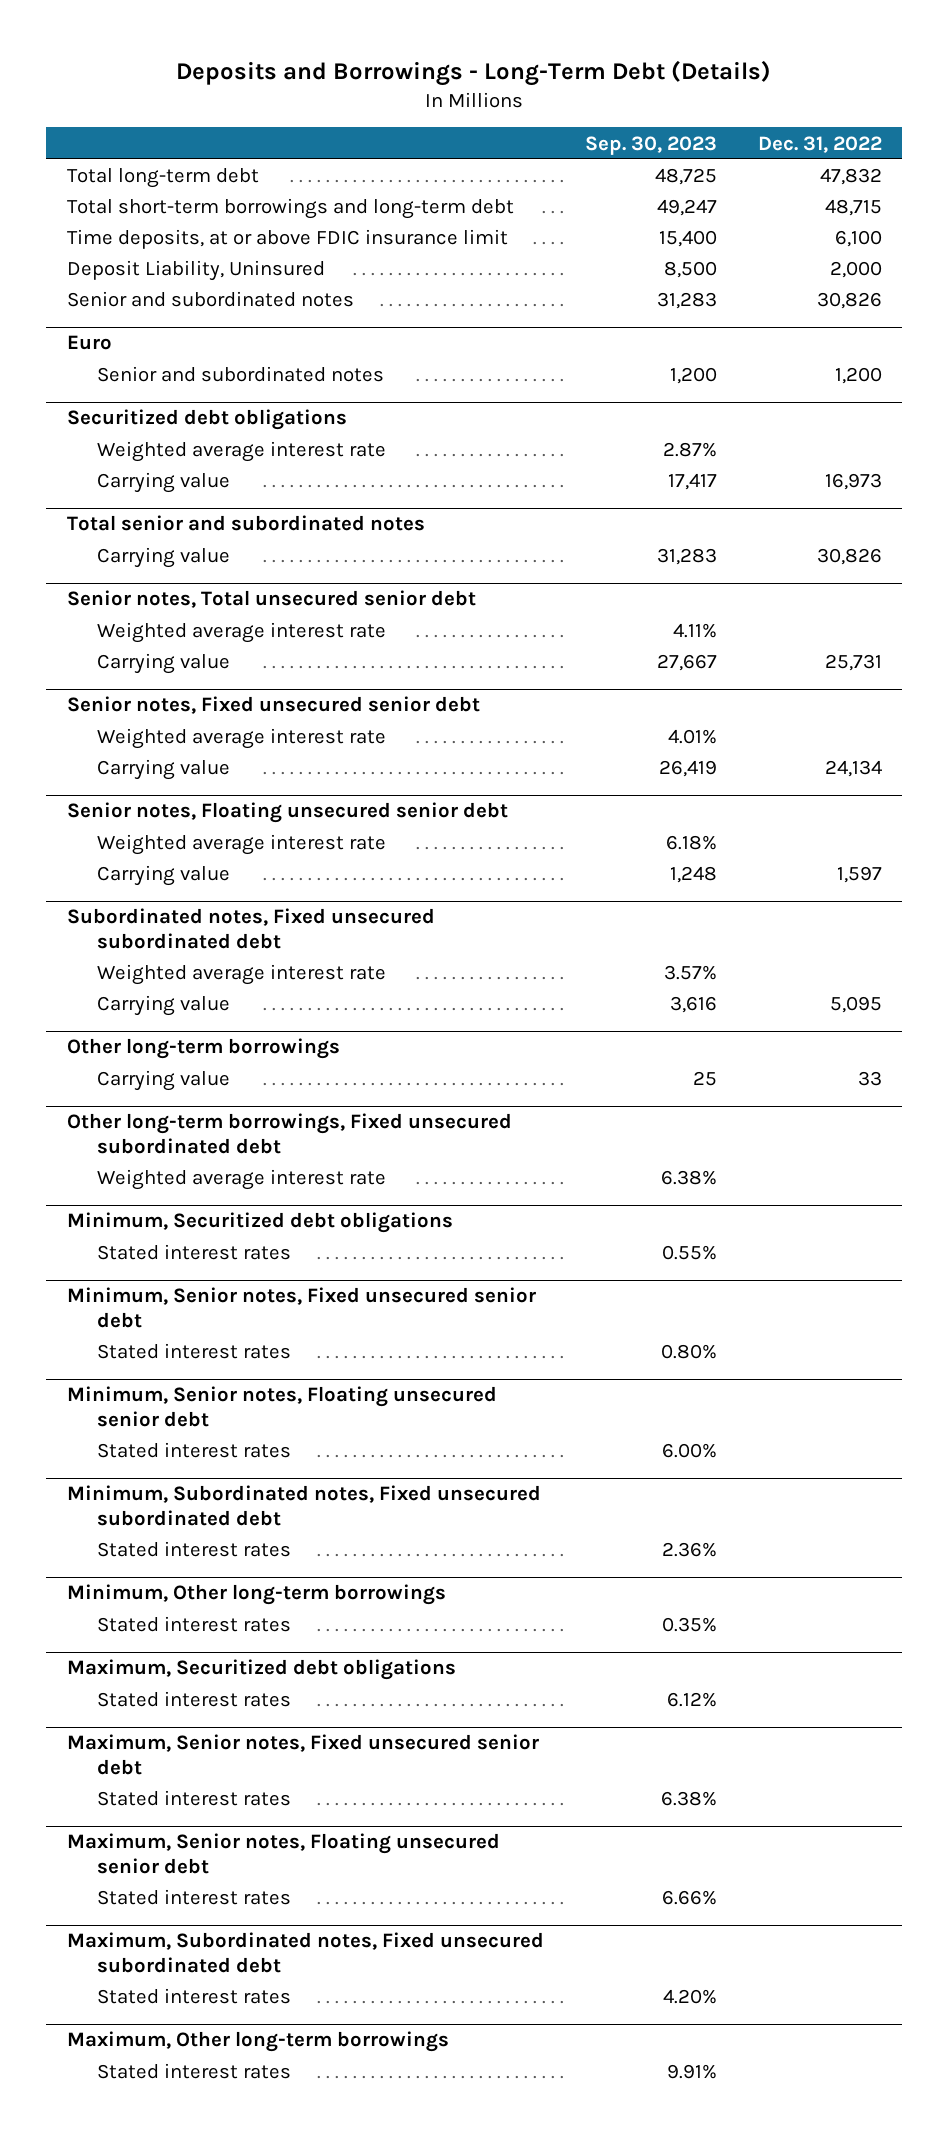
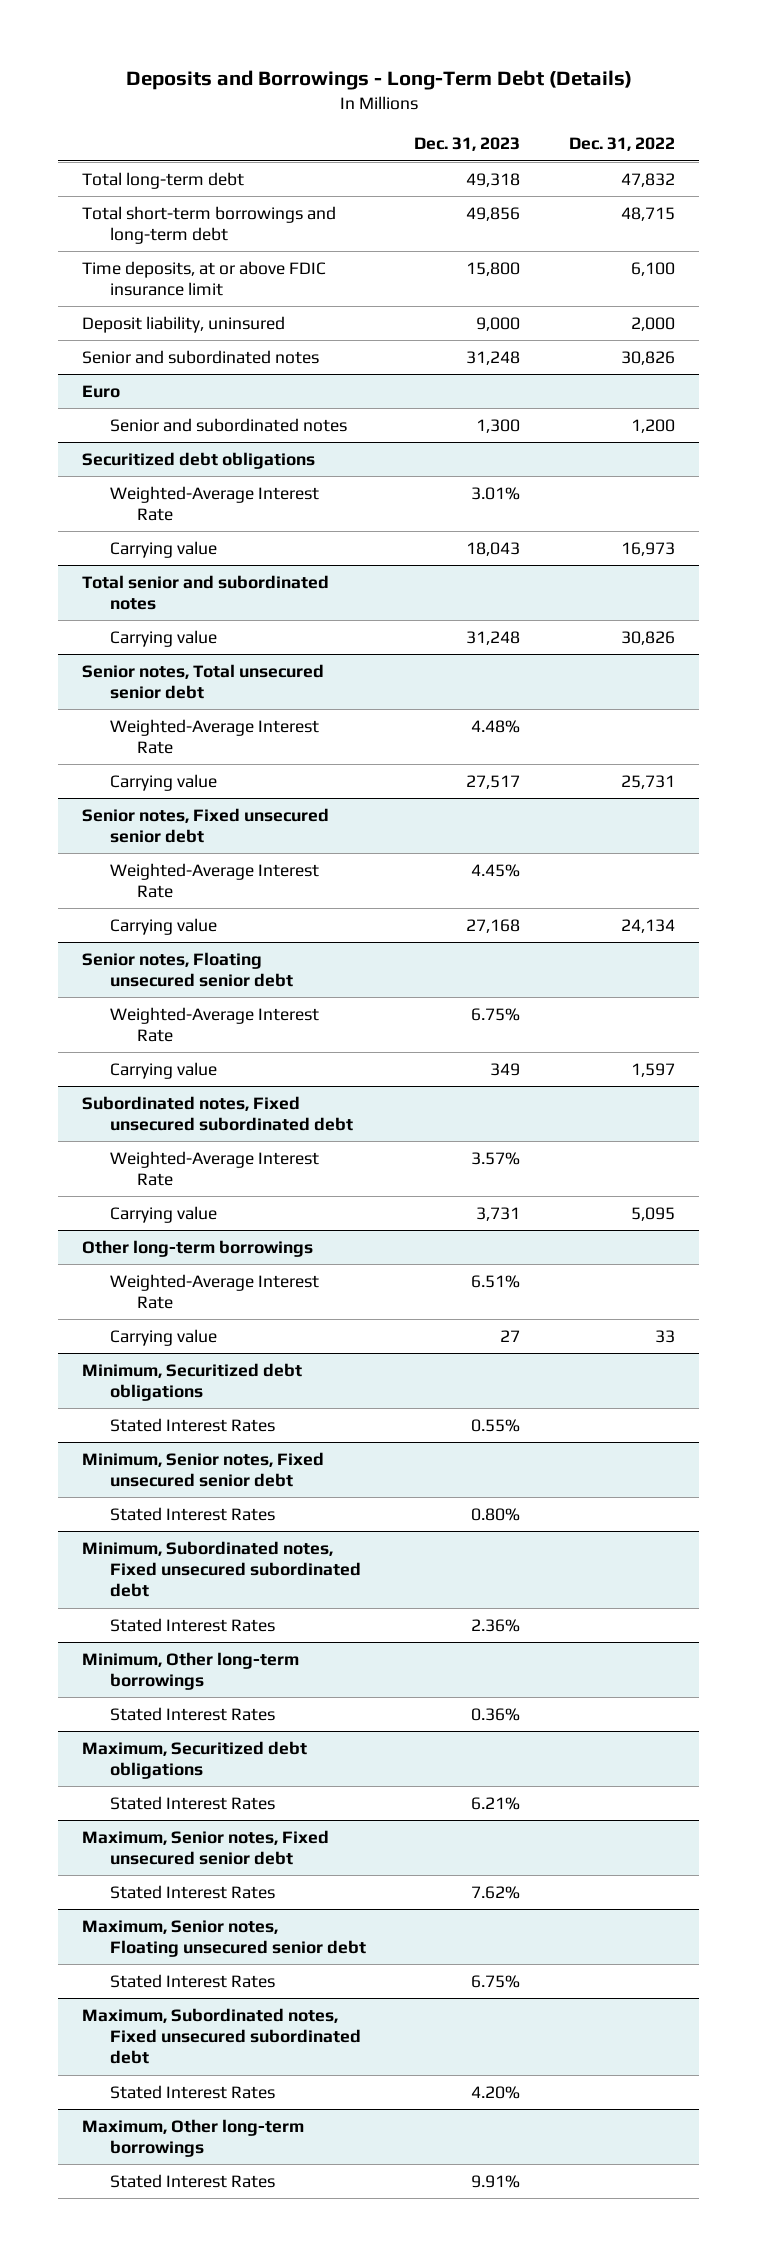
[584,135,717,155] Sep. 30, 2023 -> none
none -> [414,137,521,152] Dec. 31, 2023
[66,260,325,282] Deposit Liability, Uninsured -> [82,315,286,333] Deposit liability, uninsured
[96,441,386,463] Weighted average interest rate -> [109,485,319,522] Weighted-Average Interest Rate
[96,622,386,644] Weighted average interest rate -> [109,718,319,755] Weighted-Average Interest Rate
[96,728,386,750] Weighted average interest rate -> [109,862,319,899] Weighted-Average Interest Rate
[96,834,386,856] Weighted average interest rate -> [109,1006,319,1043] Weighted-Average Interest Rate
[96,964,386,986] Weighted average interest rate -> [109,1150,319,1187] Weighted-Average Interest Rate
none -> [109,1273,319,1310] Weighted-Average Interest Rate
[66,1113,512,1154] Other long-term borrowings, Fixed unsecured subordinated debt -> none
[96,1169,386,1191] Weighted average interest rate -> none
[96,1244,291,1261] Stated interest rates -> [109,1417,275,1432] Stated Interest Rates
[66,1386,497,1427] Minimum, Senior notes, Floating unsecured senior debt -> none
[96,1442,291,1459] Stated interest rates -> none
[96,1343,291,1360] Stated interest rates -> [109,1506,275,1521] Stated Interest Rates
[96,1541,291,1558] Stated interest rates -> [109,1617,275,1632] Stated Interest Rates
[96,1616,291,1633] Stated interest rates -> [109,1706,275,1721] Stated Interest Rates
[96,1691,291,1708] Stated interest rates -> [109,1795,275,1810] Stated Interest Rates
[96,1790,291,1807] Stated interest rates -> [109,1884,275,1899] Stated Interest Rates
[96,1889,291,1906] Stated interest rates -> [109,1973,275,1988] Stated Interest Rates
[96,1988,291,2005] Stated interest rates -> [109,2084,275,2099] Stated Interest Rates
[96,2063,291,2080] Stated interest rates -> [109,2173,275,2188] Stated Interest Rates

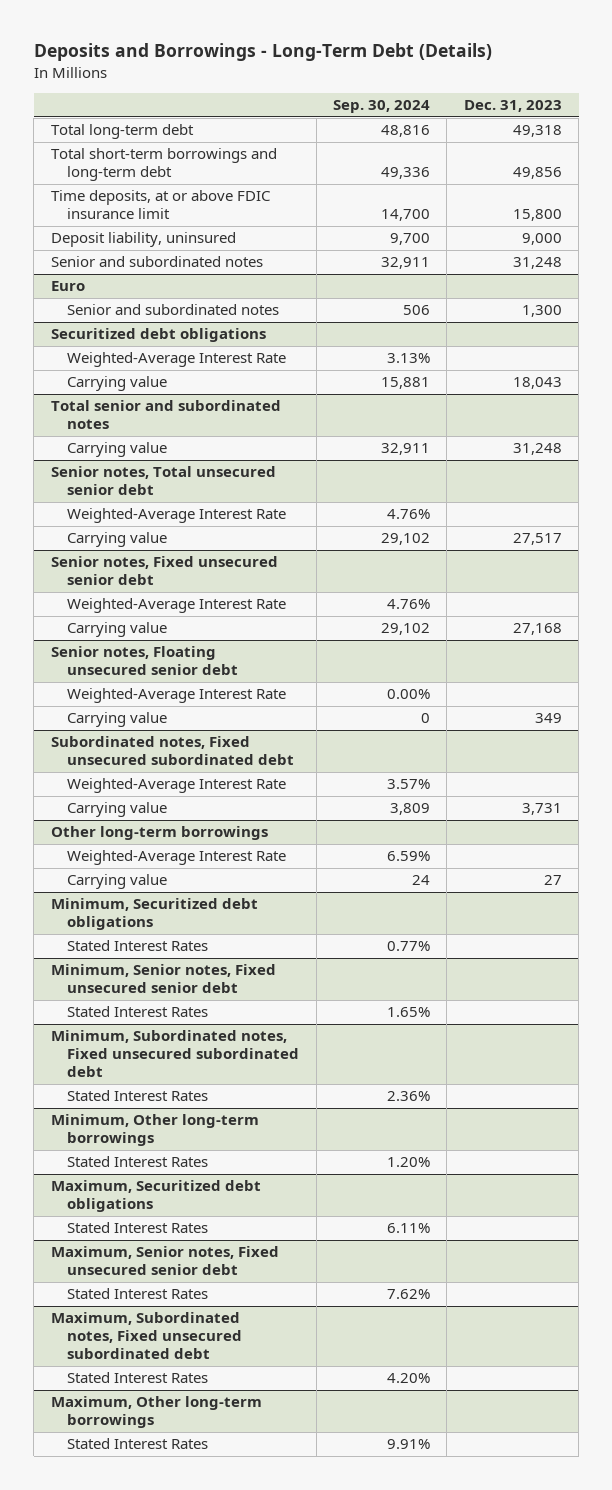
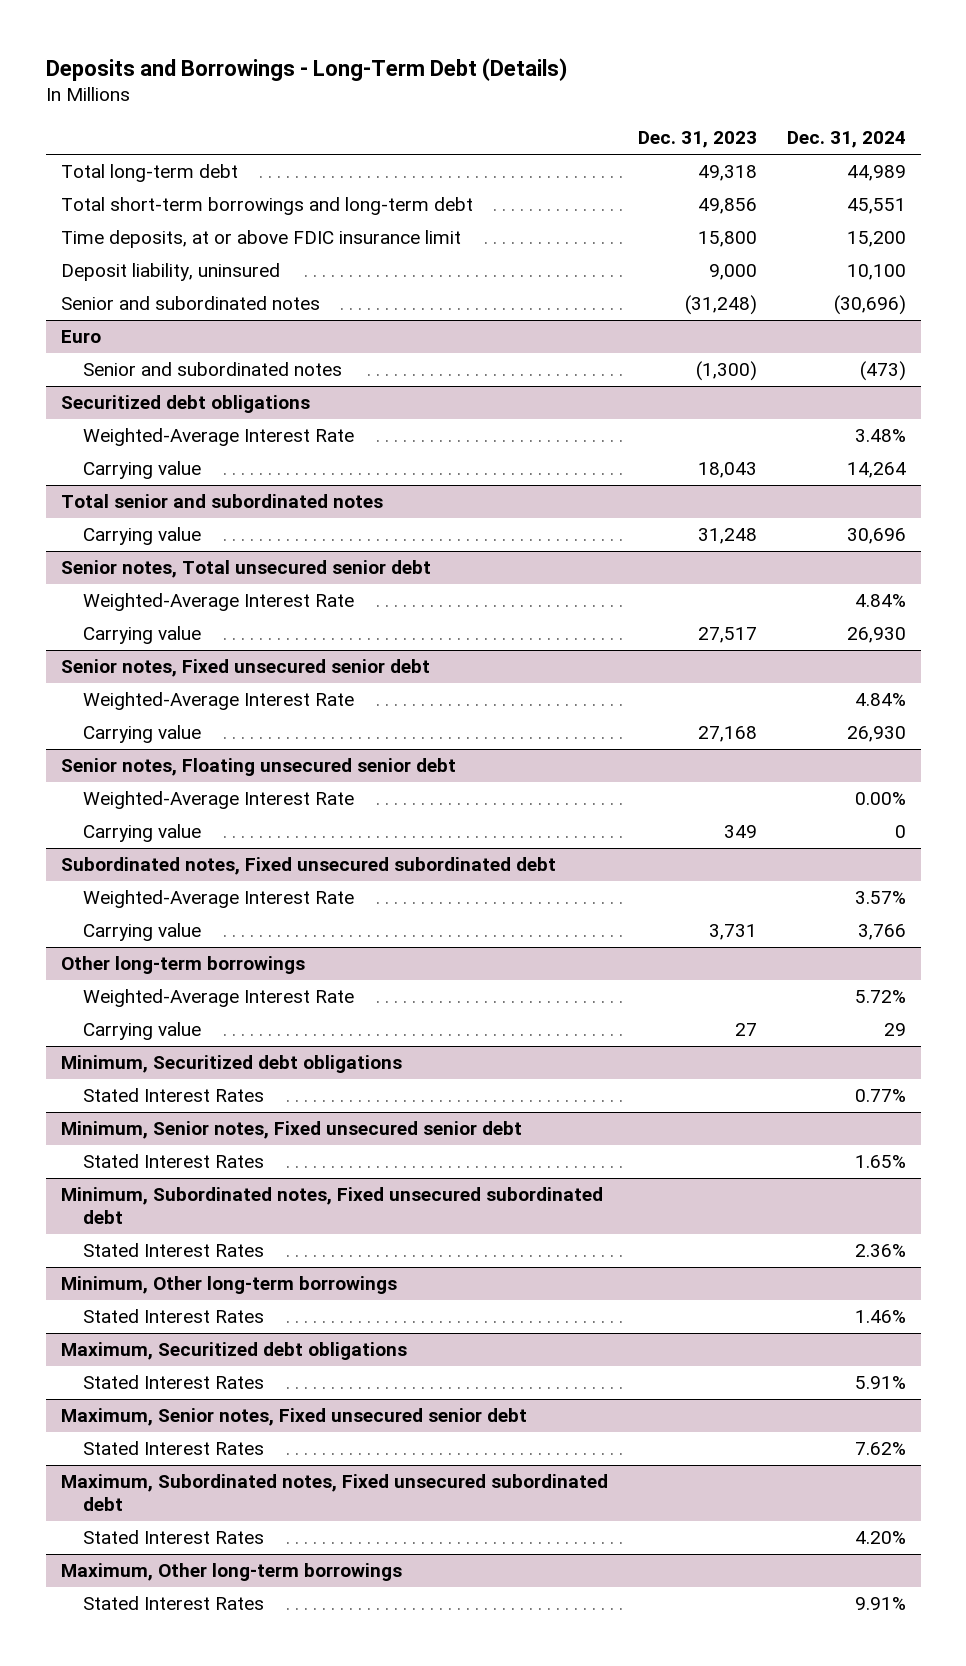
[333,100,431,114] Sep. 30, 2024 -> none
none -> [786,131,906,149] Dec. 31, 2024
[512,257,562,270] 31,248 -> [684,295,757,316] (31,248)
[521,305,562,318] 1,300 -> [695,361,757,382] (1,300)

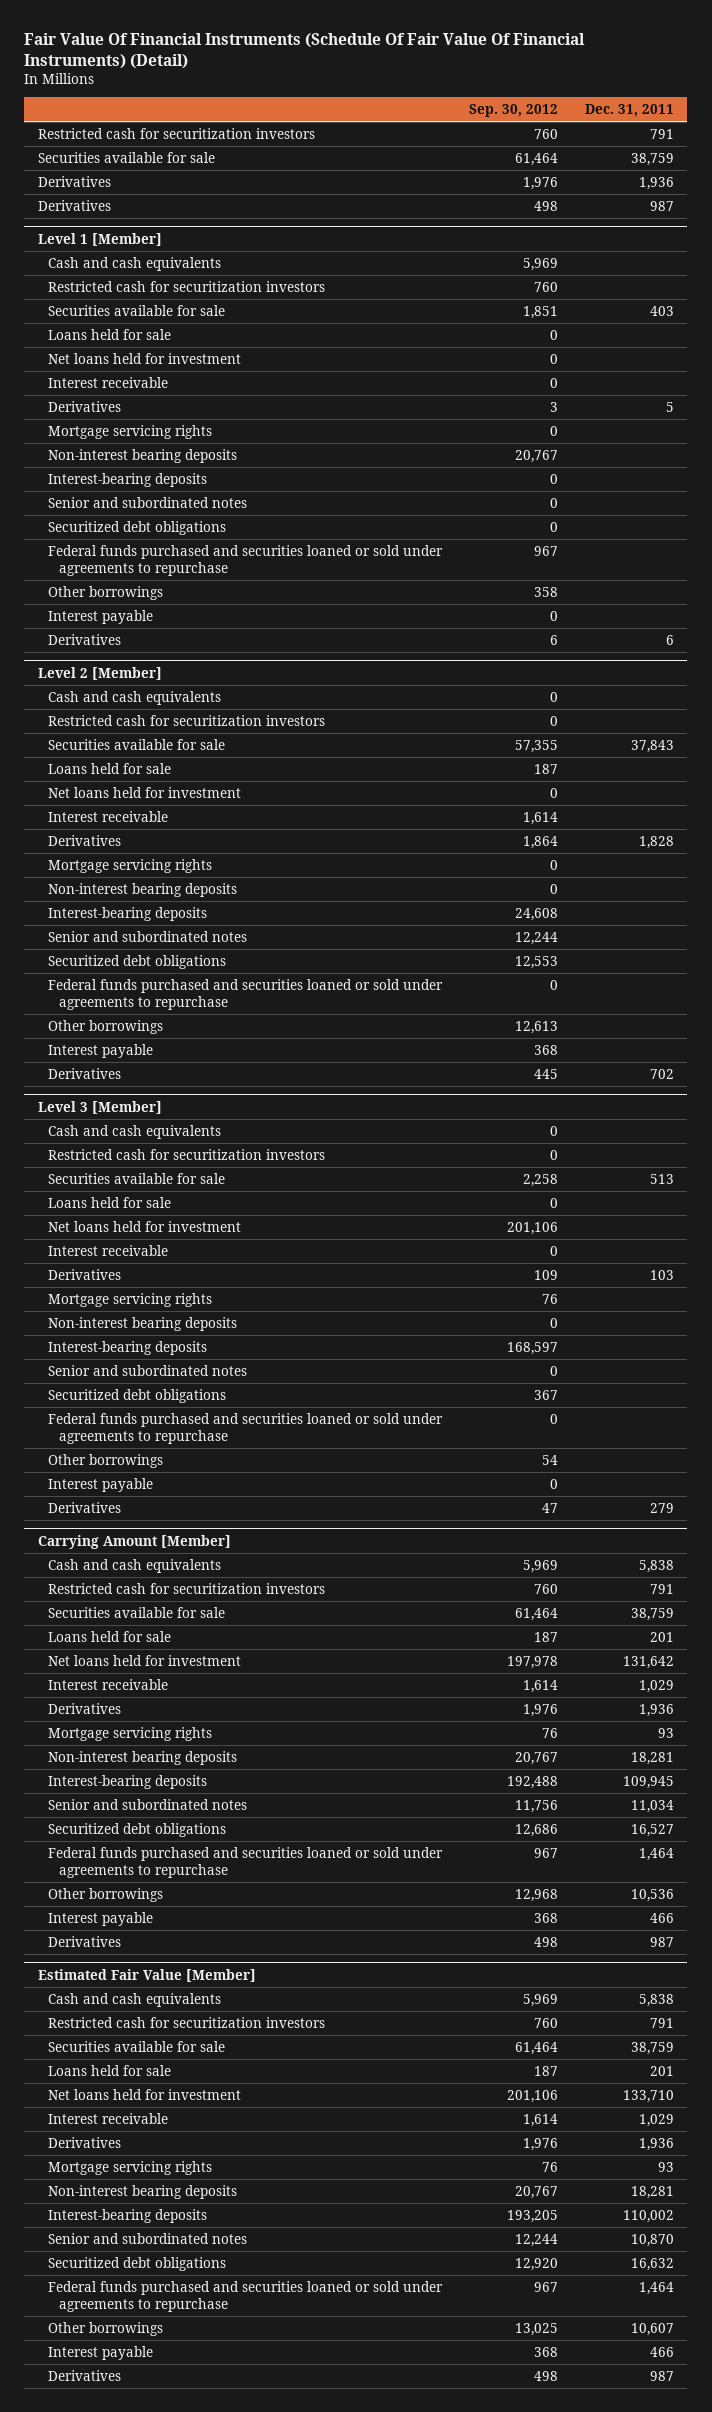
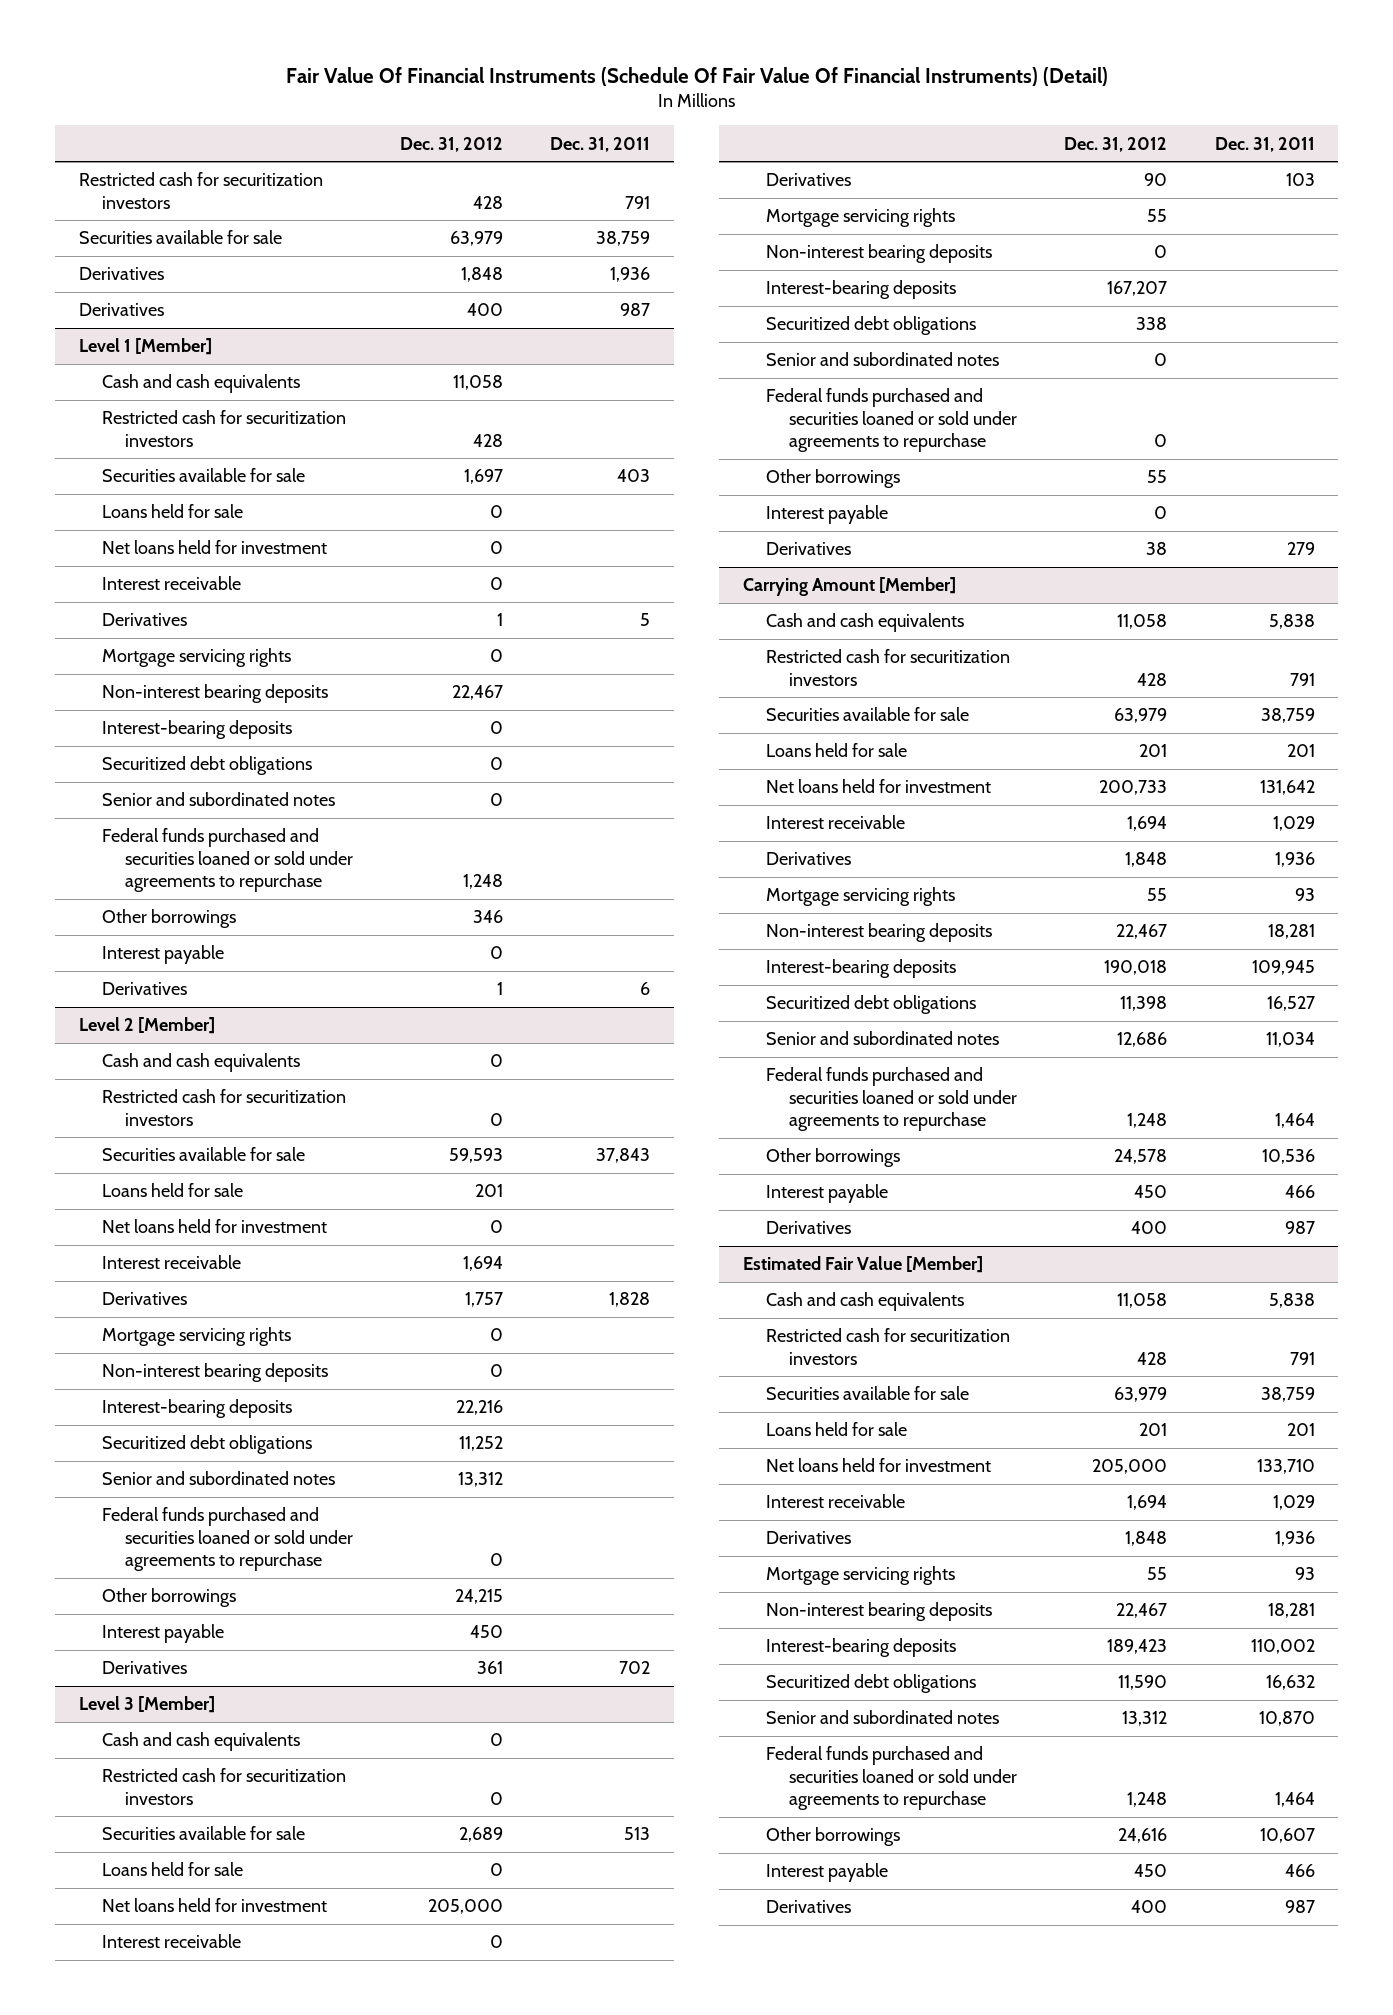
[469,104,559,118] Sep. 30, 2012 -> none
none -> [399,136,503,152] Dec. 31, 2012
[48,496,248,508] Senior and subordinated notes -> [101,792,335,807] Senior and subordinated notes
[48,930,248,942] Senior and subordinated notes -> [101,1471,335,1486] Senior and subordinated notes
[48,1364,248,1376] Senior and subordinated notes -> [765,352,999,367] Senior and subordinated notes
[48,1798,248,1810] Senior and subordinated notes -> [765,1031,999,1046] Senior and subordinated notes
[48,2232,248,2244] Senior and subordinated notes -> [765,1710,999,1725] Senior and subordinated notes

